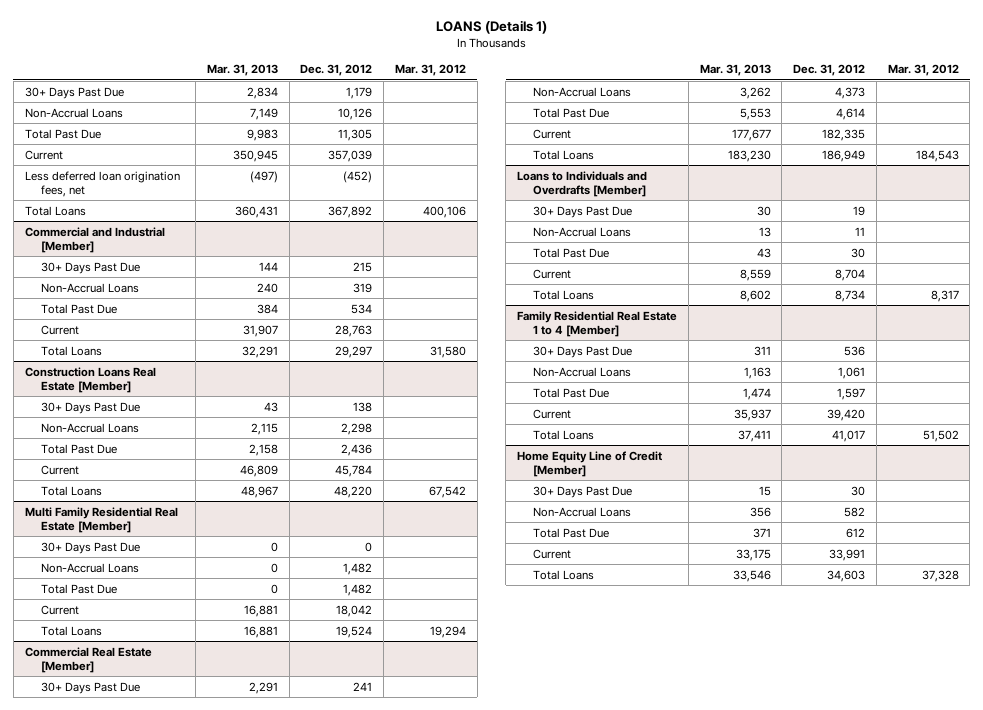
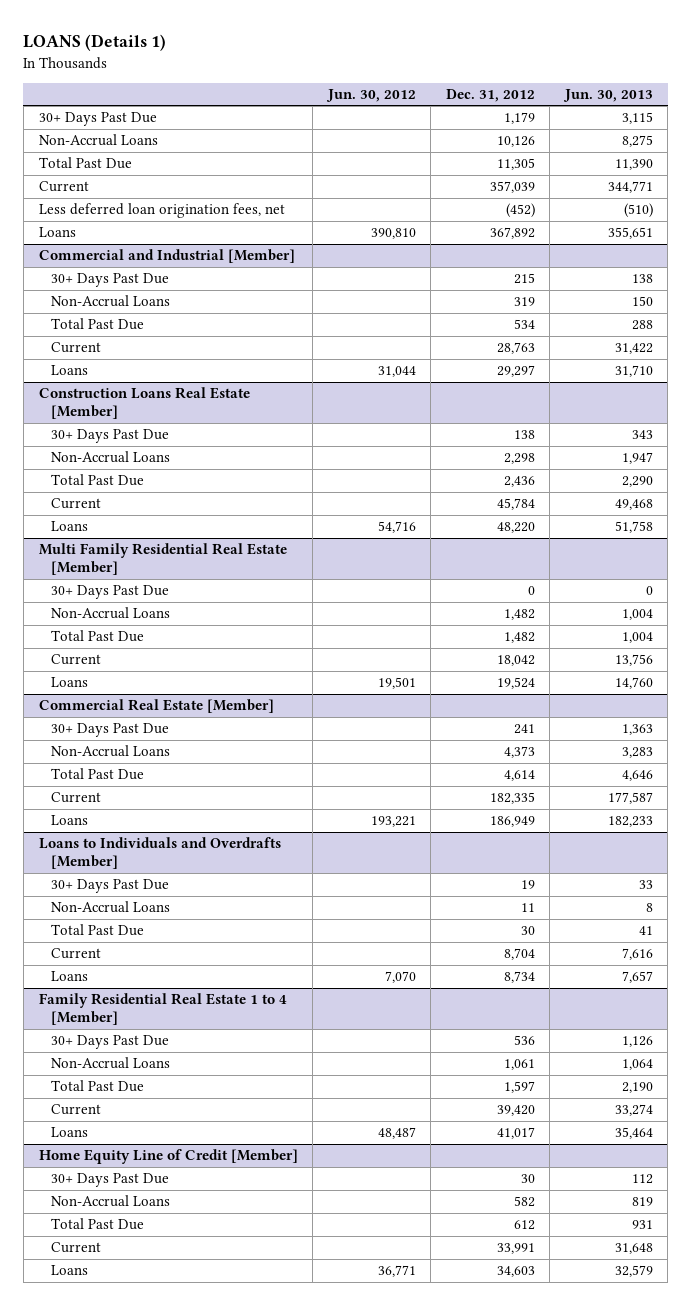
[207,64,279,77] Mar. 31, 2013 -> none
[394,64,466,77] Mar. 31, 2012 -> none
none -> [325,88,416,102] Jun. 30, 2012
none -> [562,88,653,102] Jun. 30, 2013
[24,205,86,216] Total Loans -> [38,227,76,238] Loans
[40,345,102,356] Total Loans -> [51,365,89,376] Loans
[40,485,102,496] Total Loans -> [51,521,89,532] Loans
[40,625,102,636] Total Loans -> [51,677,89,688] Loans
[533,149,595,160] Total Loans -> [51,815,89,826] Loans
[533,289,595,300] Total Loans -> [51,971,89,982] Loans
[533,429,595,440] Total Loans -> [51,1127,89,1138] Loans
[533,569,595,580] Total Loans -> [51,1265,89,1276] Loans

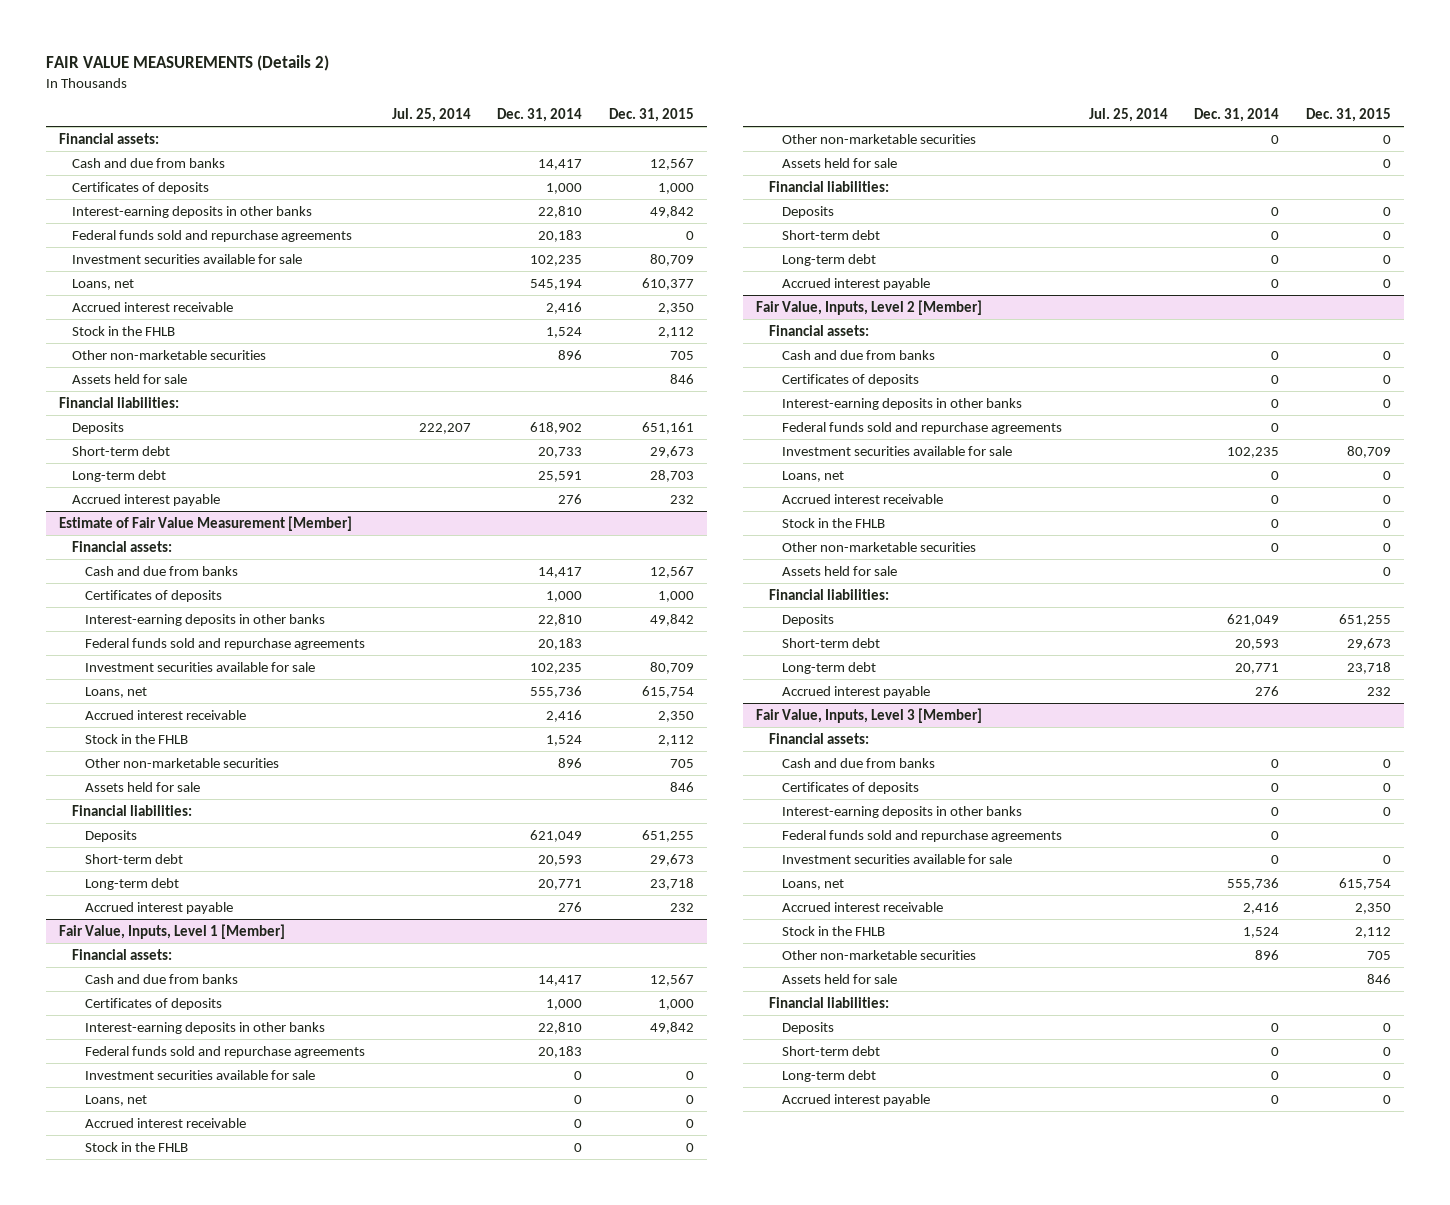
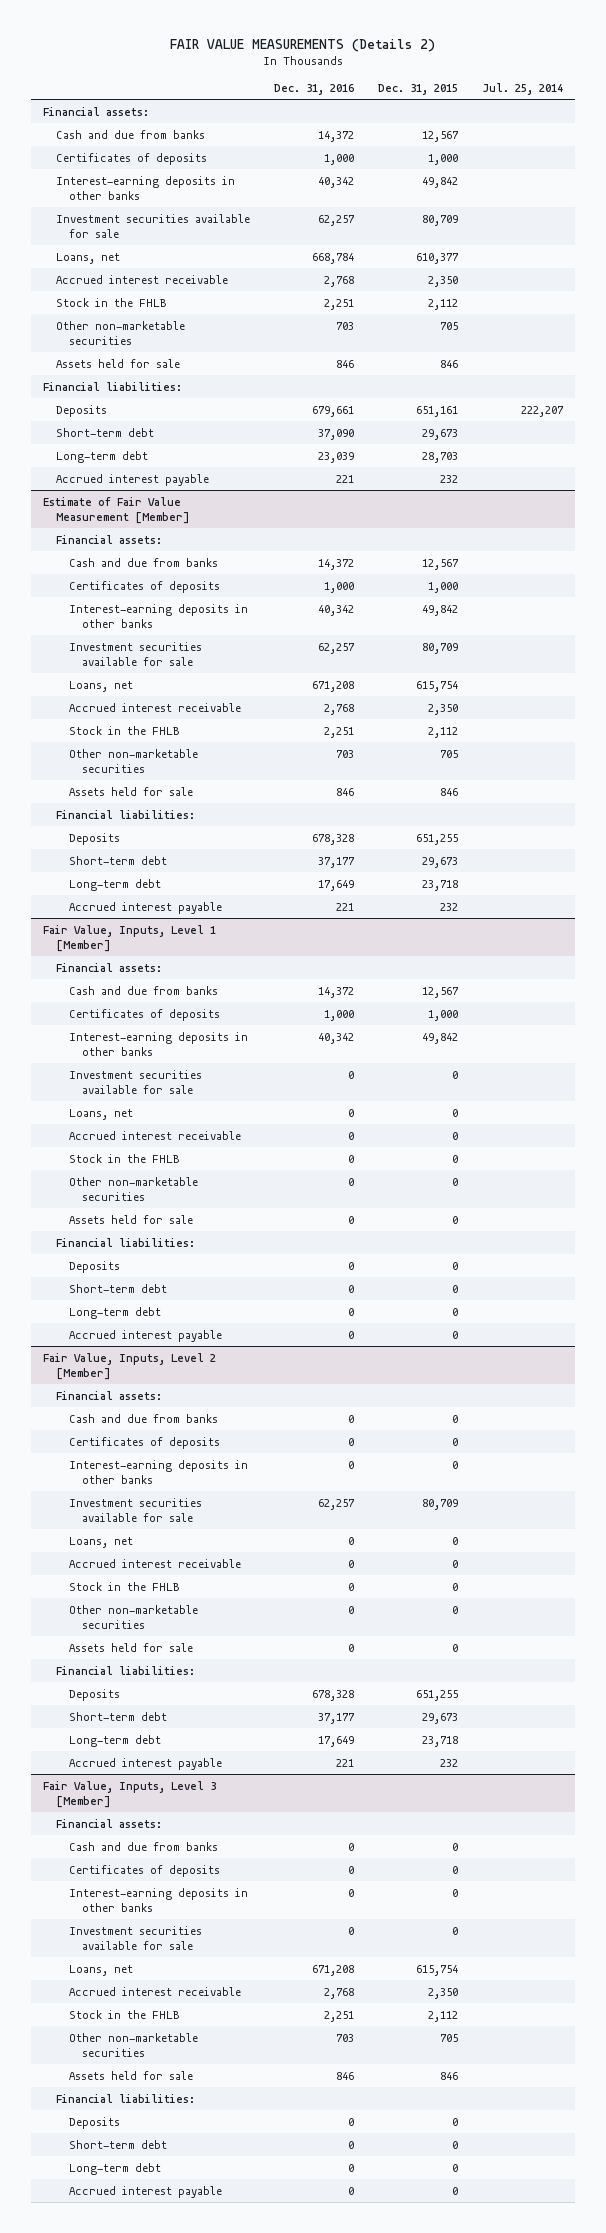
[497,107,583,122] Dec. 31, 2014 -> none
none -> [273,83,354,95] Dec. 31, 2016
[72,229,353,242] Federal funds sold and repurchase agreements -> none
[85,637,366,650] Federal funds sold and repurchase agreements -> none
[85,1045,366,1058] Federal funds sold and repurchase agreements -> none
[782,421,1063,434] Federal funds sold and repurchase agreements -> none
[782,829,1063,842] Federal funds sold and repurchase agreements -> none

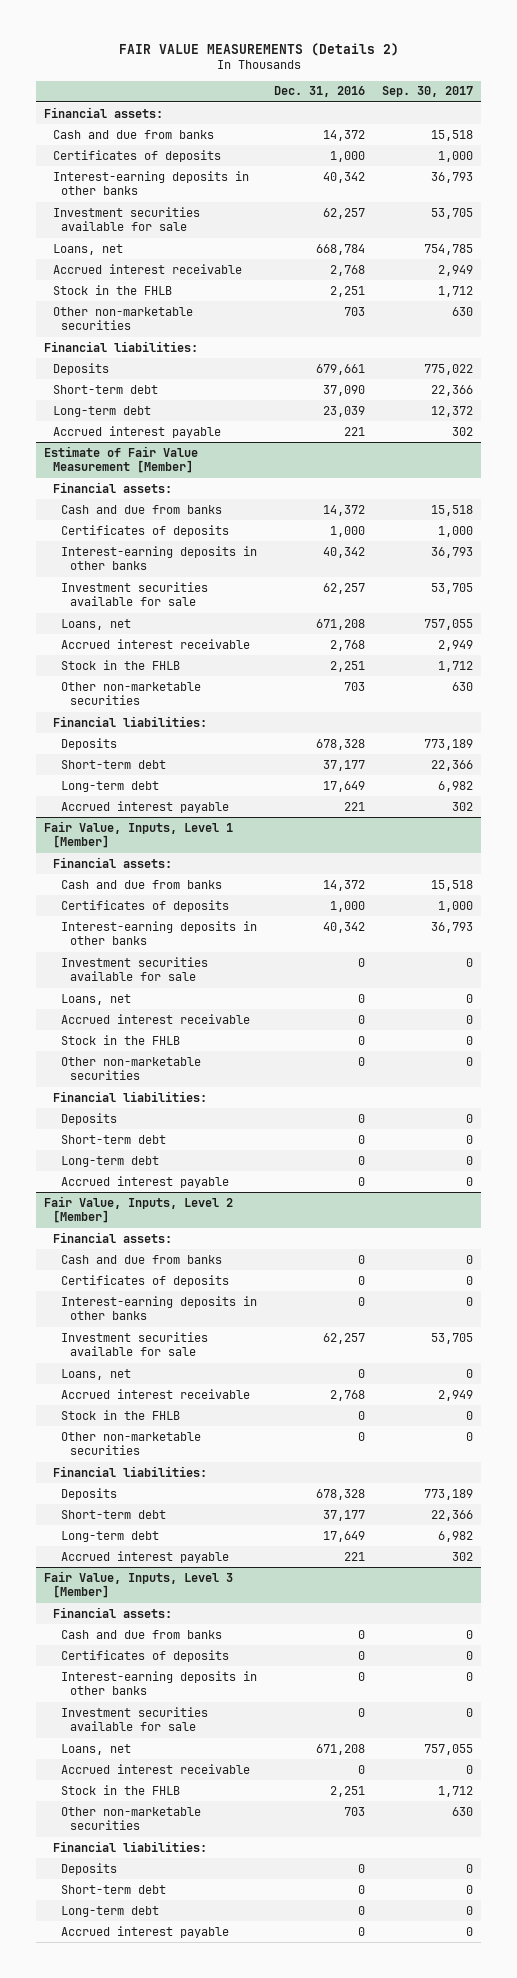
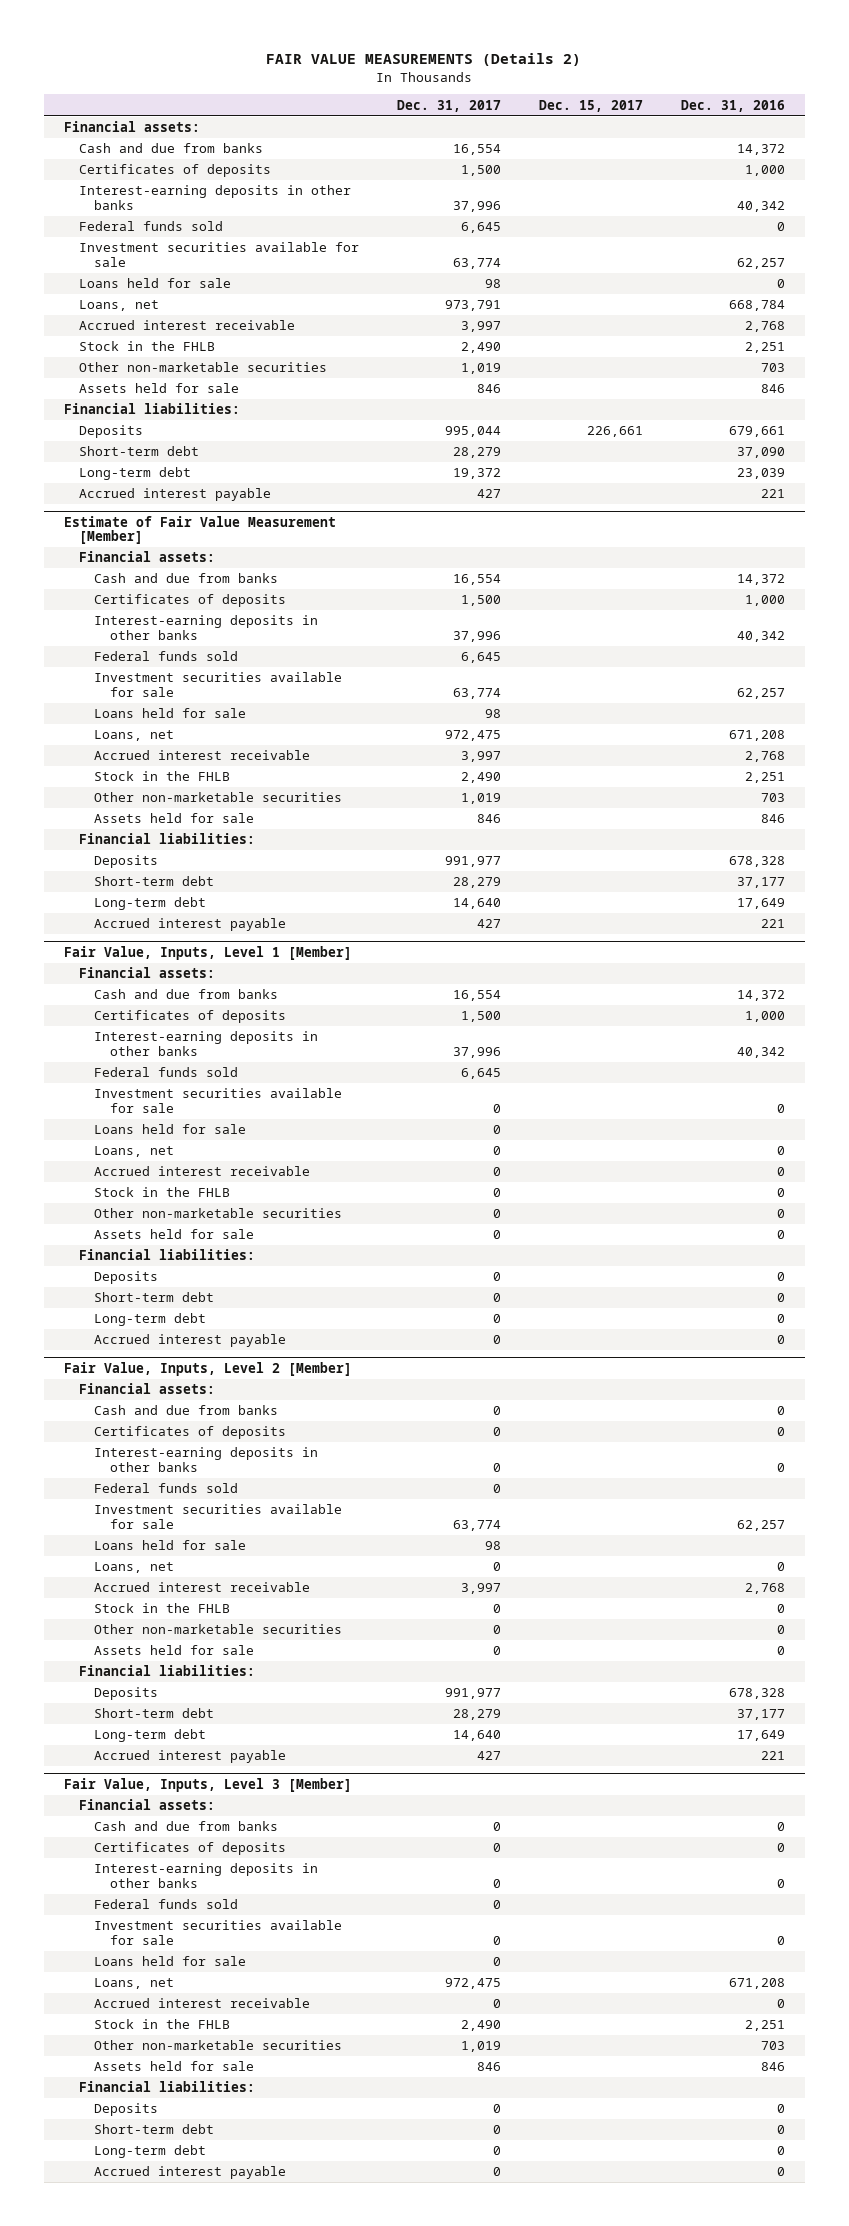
[381,86,473,98] Sep. 30, 2017 -> none
none -> [397,99,502,112] Dec. 31, 2017
none -> [539,99,644,112] Dec. 15, 2017
none -> [78,221,223,232] Federal funds sold
none -> [78,278,231,289] Loans held for sale
none -> [78,383,239,394] Assets held for sale
none -> [94,651,239,662] Federal funds sold
none -> [94,708,247,719] Loans held for sale
none -> [94,813,255,824] Assets held for sale
none -> [94,1067,239,1078] Federal funds sold
none -> [94,1124,247,1135] Loans held for sale
none -> [94,1229,255,1240] Assets held for sale
none -> [94,1483,239,1494] Federal funds sold
none -> [94,1540,247,1551] Loans held for sale
none -> [94,1645,255,1656] Assets held for sale
none -> [94,1899,239,1910] Federal funds sold
none -> [94,1956,247,1967] Loans held for sale
none -> [94,2061,255,2072] Assets held for sale

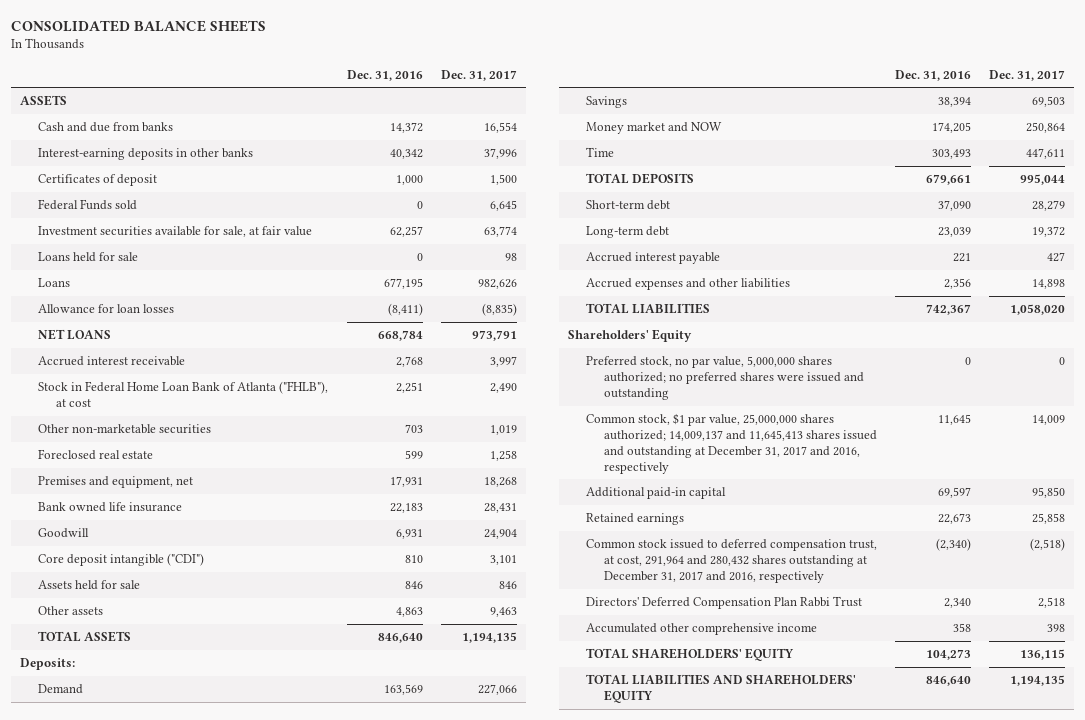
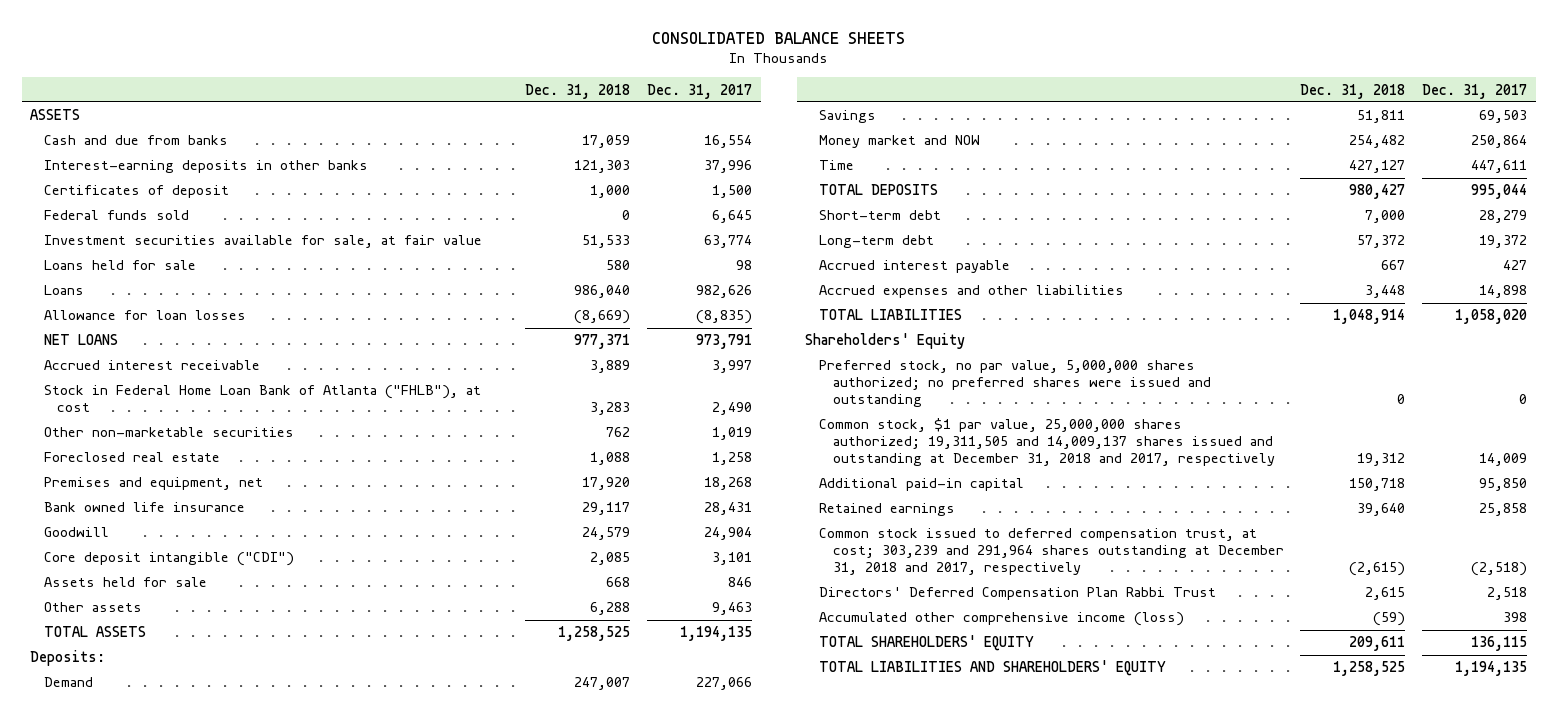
[347,69,424,81] Dec. 31, 2016 -> none
none -> [525,83,631,99] Dec. 31, 2018
[37,199,137,211] Federal Funds sold -> [43,210,189,221] Federal funds sold
[585,413,878,474] Common stock, $1 par value, 25,000,000 shares authorized; 14,009,137 and 11,645,413 shares issued and outstanding at December 31, 2017 and 2016, respectively -> [818,418,1275,467] Common stock, $1 par value, 25,000,000 shares authorized; 19,311,505 and 14,009,137 shares issued and outstanding at December 31, 2018 and 2017, respectively
[585,539,877,583] Common stock issued to deferred compensation trust, at cost, 291,964 and 280,432 shares outstanding at December 31, 2017 and 2016, respectively -> [818,528,1284,576] Common stock issued to deferred compensation trust, at cost; 303,239 and 291,964 shares outstanding at December 31, 2018 and 2017, respectively
[585,623,817,636] Accumulated other comprehensive income -> [818,612,1184,627] Accumulated other comprehensive income (loss)

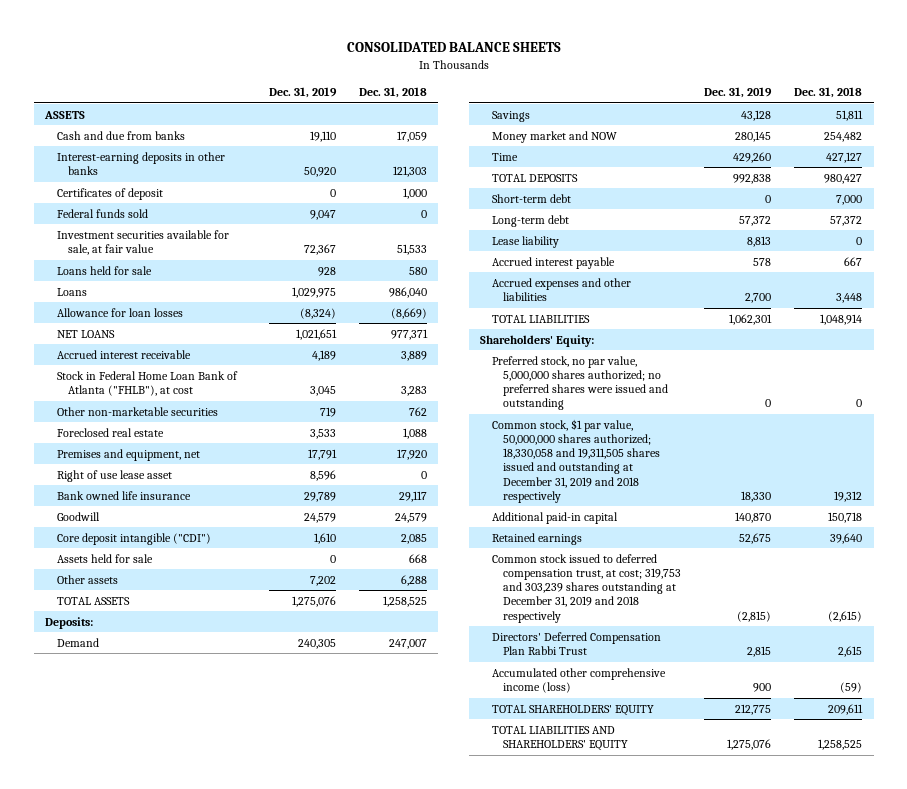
[647,83,753,99] Dec. 31, 2017 -> none
none -> [268,87,337,99] Dec. 31, 2019
none -> [56,469,172,482] Right of use lease asset
none -> [491,235,559,248] Lease liability
[805,333,966,350] Shareholders' Equity -> [480,334,595,347] Shareholders' Equity:
[818,418,1275,467] Common stock, $1 par value, 25,000,000 shares authorized; 19,311,505 and 14,009,137 shares issued and outstanding at December 31, 2018 and 2017, respectively -> [491,418,661,503] Common stock, $1 par value, 50,000,000 shares authorized; 18,330,058 and 19,311,505 shares issued and outstanding at December 31, 2019 and 2018 respectively
[818,528,1284,576] Common stock issued to deferred compensation trust, at cost; 303,239 and 291,964 shares outstanding at December 31, 2018 and 2017, respectively -> [491,553,682,623] Common stock issued to deferred compensation trust, at cost; 319,753 and 303,239 shares outstanding at December 31, 2019 and 2018 respectively

